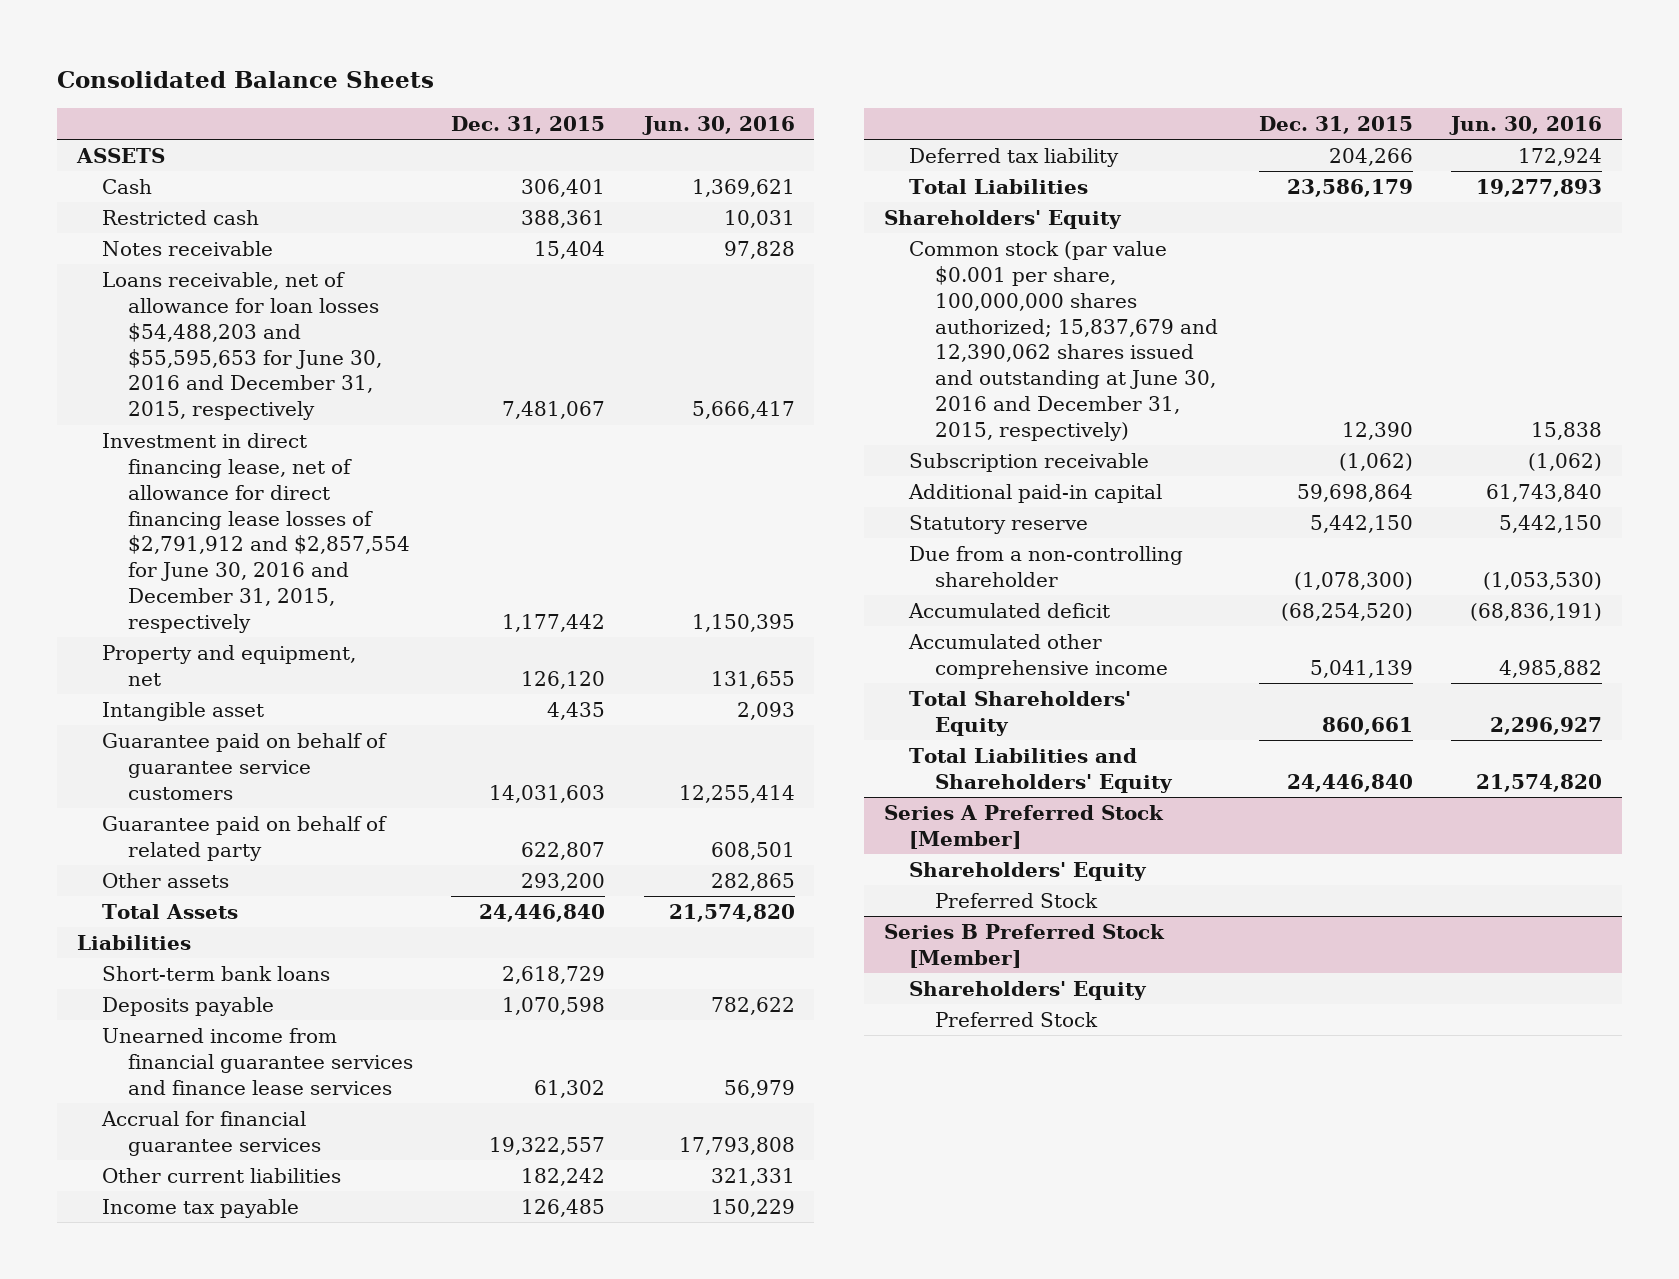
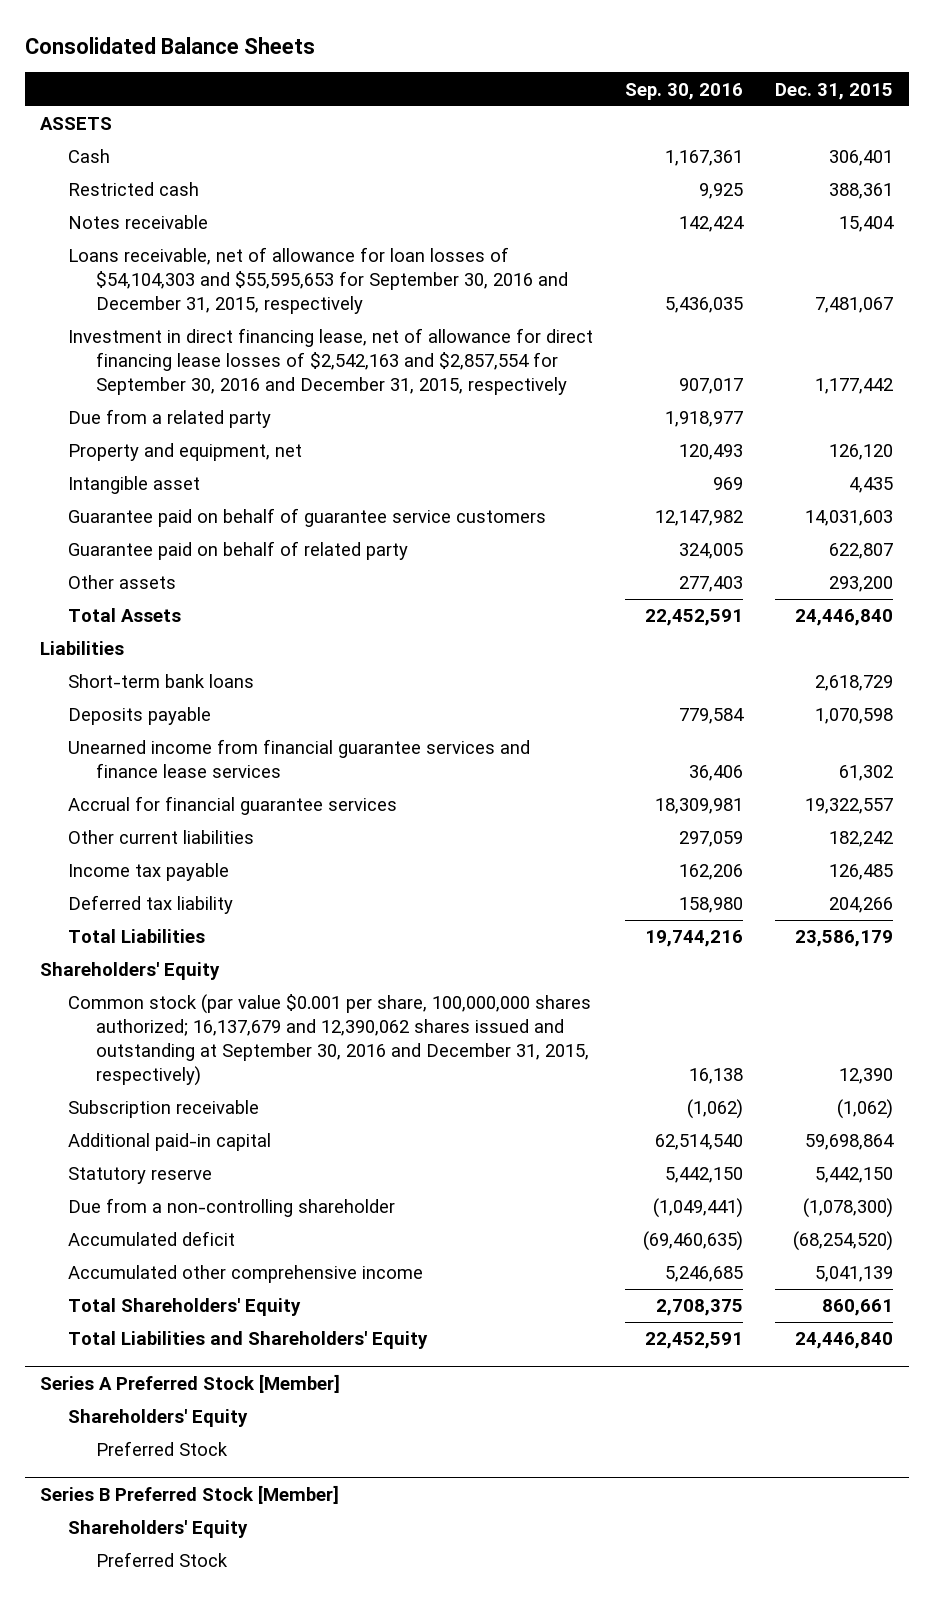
[642,115,796,135] Jun. 30, 2016 -> none
none -> [625,82,744,100] Sep. 30, 2016
[102,271,382,421] Loans receivable, net of allowance for loan losses $54,488,203 and $55,595,653 for June 30, 2016 and December 31, 2015, respectively -> [68,247,569,315] Loans receivable, net of allowance for loan losses of $54,104,303 and $55,595,653 for September 30, 2016 and December 31, 2015, respectively
[102,432,410,634] Investment in direct financing lease, net of allowance for direct financing lease losses of $2,791,912 and $2,857,554 for June 30, 2016 and December 31, 2015, respectively -> [68,328,594,396] Investment in direct financing lease, net of allowance for direct financing lease losses of $2,542,163 and $2,857,554 for September 30, 2016 and December 31, 2015, respectively
none -> [68,409,272,429] Due from a related party
[909,240,1218,442] Common stock (par value $0.001 per share, 100,000,000 shares authorized; 15,837,679 and 12,390,062 shares issued and outstanding at June 30, 2016 and December 31, 2015, respectively) -> [68,994,592,1087] Common stock (par value $0.001 per share, 100,000,000 shares authorized; 16,137,679 and 12,390,062 shares issued and outstanding at September 30, 2016 and December 31, 2015, respectively)

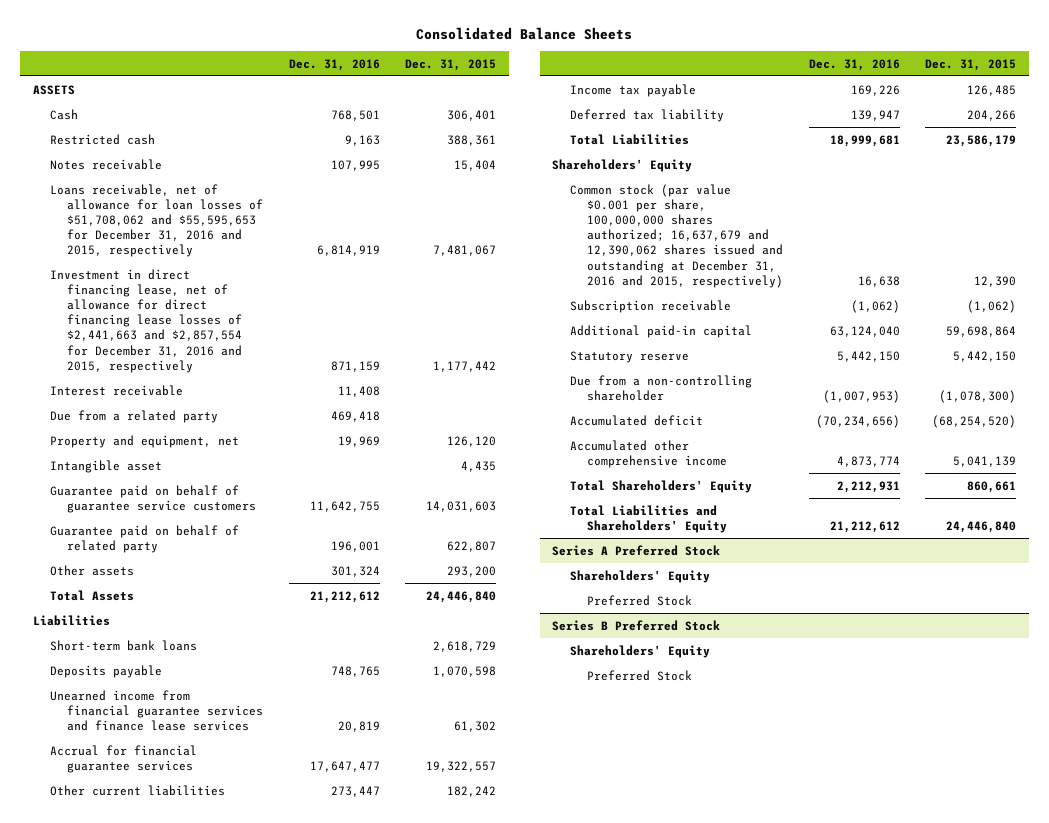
[625,82,744,100] Sep. 30, 2016 -> none
none -> [288,58,380,71] Dec. 31, 2016
[68,247,569,315] Loans receivable, net of allowance for loan losses of $54,104,303 and $55,595,653 for September 30, 2016 and December 31, 2015, respectively -> [49,183,264,258] Loans receivable, net of allowance for loan losses of $51,708,062 and $55,595,653 for December 31, 2016 and 2015, respectively
[68,328,594,396] Investment in direct financing lease, net of allowance for direct financing lease losses of $2,542,163 and $2,857,554 for September 30, 2016 and December 31, 2015, respectively -> [49,268,243,373] Investment in direct financing lease, net of allowance for direct financing lease losses of $2,441,663 and $2,857,554 for December 31, 2016 and 2015, respectively
none -> [49,384,183,396] Interest receivable
[68,994,592,1087] Common stock (par value $0.001 per share, 100,000,000 shares authorized; 16,137,679 and 12,390,062 shares issued and outstanding at September 30, 2016 and December 31, 2015, respectively) -> [569,183,784,288] Common stock (par value $0.001 per share, 100,000,000 shares authorized; 16,637,679 and 12,390,062 shares issued and outstanding at December 31, 2016 and 2015, respectively)
[40,1374,341,1394] Series A Preferred Stock [Member] -> [552,544,721,556] Series A Preferred Stock
[40,1485,340,1505] Series B Preferred Stock [Member] -> [552,619,721,631] Series B Preferred Stock

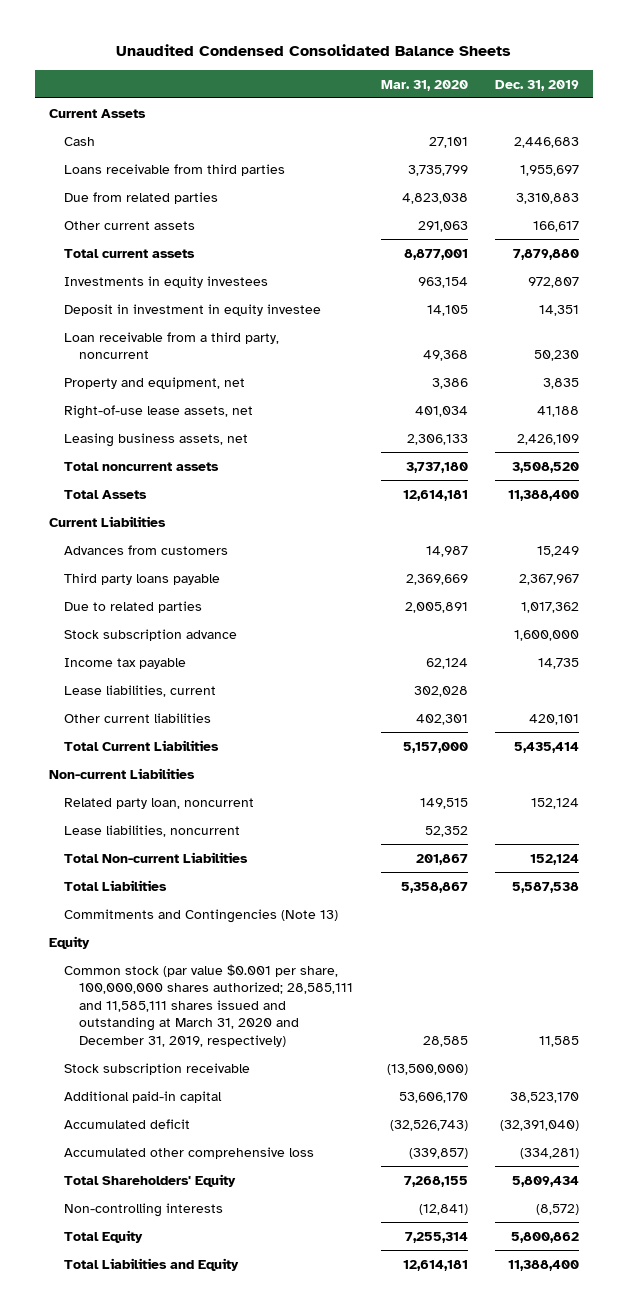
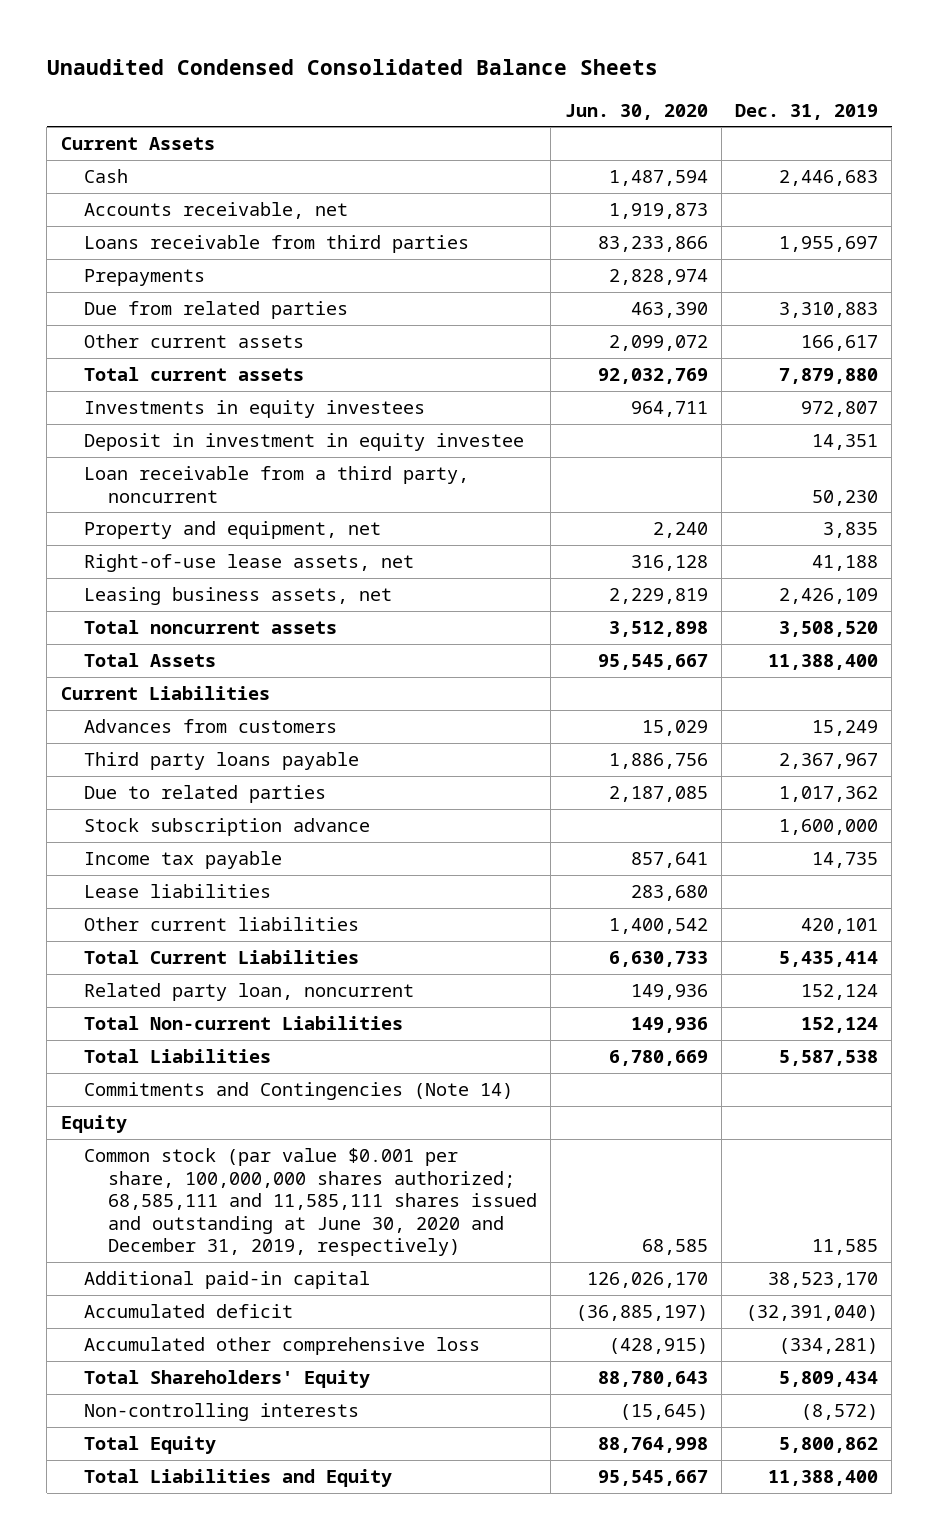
[380,79,468,91] Mar. 31, 2020 -> none
none -> [564,103,708,120] Jun. 30, 2020
none -> [84,201,349,219] Accounts receivable, net
none -> [84,268,206,286] Prepayments
[63,684,216,697] Lease liabilities, current -> [84,883,272,898] Lease liabilities
[48,767,195,779] Non-current Liabilities -> none
[63,824,240,837] Lease liabilities, noncurrent -> none
[63,908,338,923] Commitments and Contingencies (Note 13) -> [84,1081,514,1100] Commitments and Contingencies (Note 14)
[63,1062,250,1075] Stock subscription receivable -> none
[63,963,353,1047] Common stock (par value $0.001 per share, 100,000,000 shares authorized; 28,585,111 and 11,585,111 shares issued and outstanding at March 31, 2020 and December 31, 2019, respectively) -> [84,1147,538,1257] Common stock (par value $0.001 per share, 100,000,000 shares authorized; 68,585,111 and 11,585,111 shares issued and outstanding at June 30, 2020 and December 31, 2019, respectively)

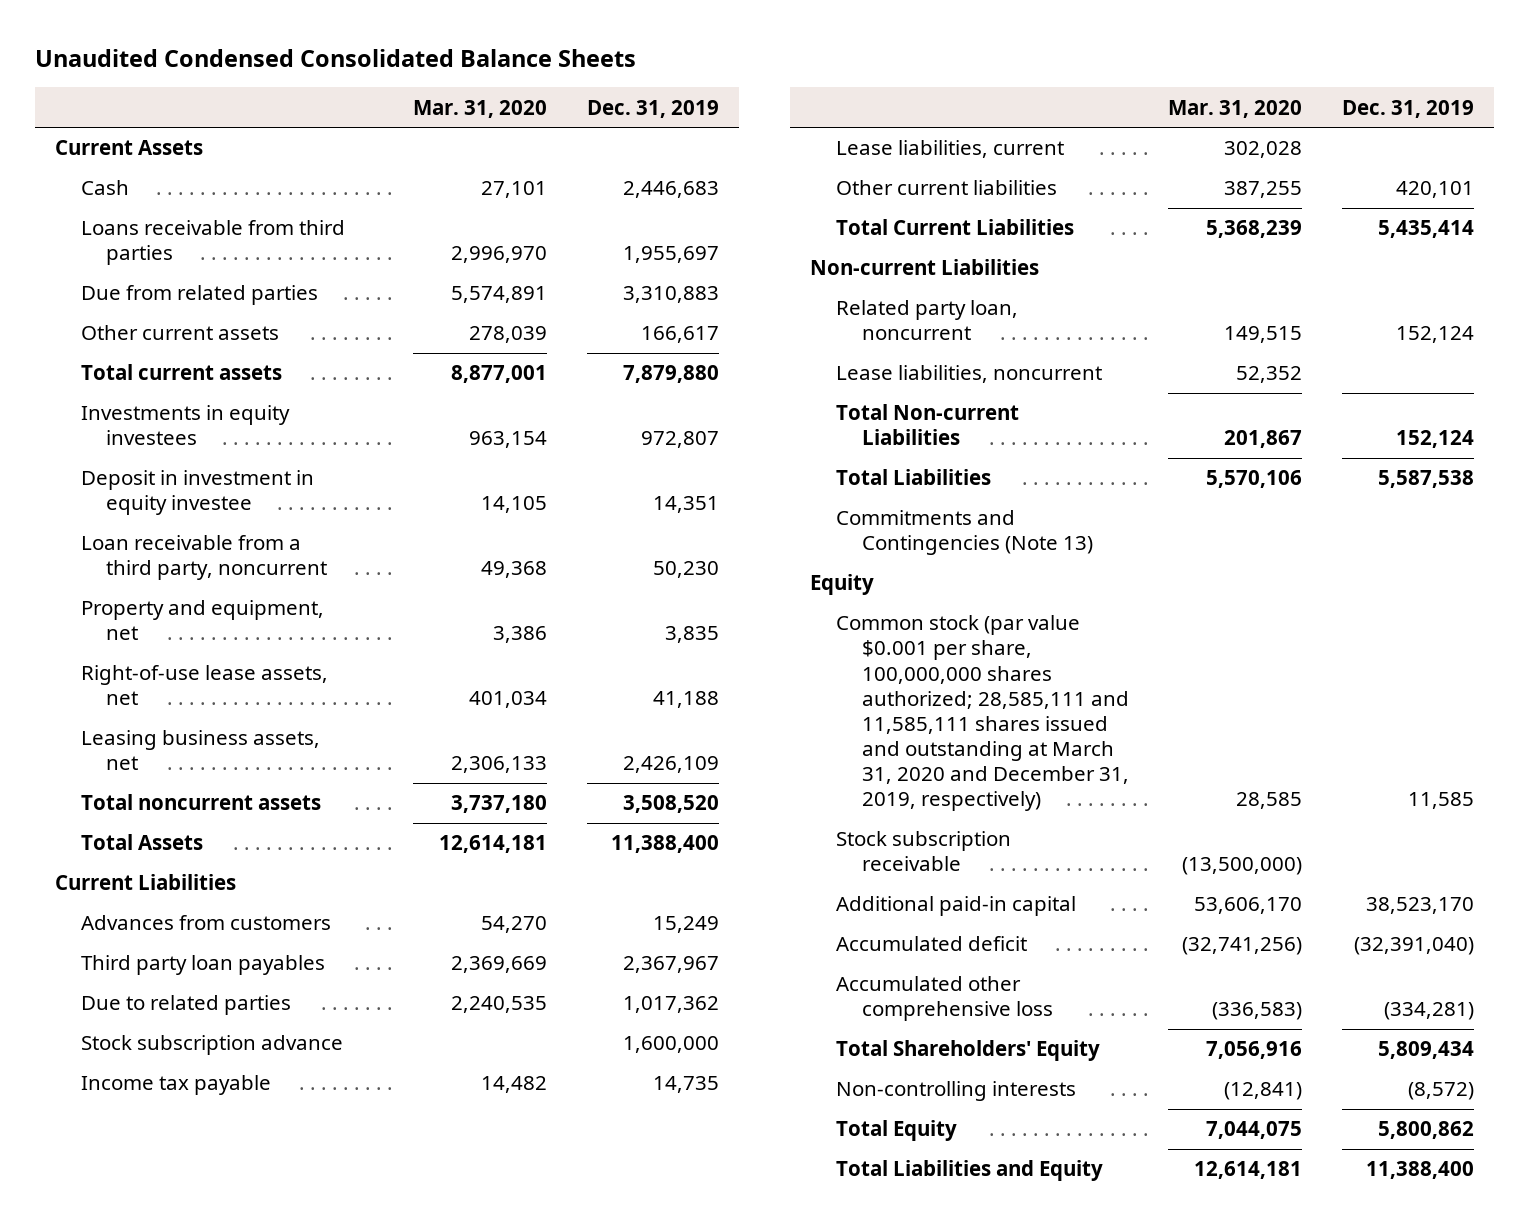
[564,103,708,120] Jun. 30, 2020 -> none
none -> [413,99,548,118] Mar. 31, 2020
[84,201,349,219] Accounts receivable, net -> none
[84,268,206,286] Prepayments -> none
[84,751,360,770] Third party loans payable -> [80,955,325,976] Third party loan payables
[84,883,272,898] Lease liabilities -> [835,140,1064,159] Lease liabilities, current
none -> [810,259,1040,276] Non-current Liabilities
none -> [835,365,1102,384] Lease liabilities, noncurrent
[84,1081,514,1100] Commitments and Contingencies (Note 14) -> [835,510,1093,556] Commitments and Contingencies (Note 13)
[84,1147,538,1257] Common stock (par value $0.001 per share, 100,000,000 shares authorized; 68,585,111 and 11,585,111 shares issued and outstanding at June 30, 2020 and December 31, 2019, respectively) -> [835,615,1129,812] Common stock (par value $0.001 per share, 100,000,000 shares authorized; 28,585,111 and 11,585,111 shares issued and outstanding at March 31, 2020 and December 31, 2019, respectively)
none -> [835,831,1011,872] Stock subscription receivable

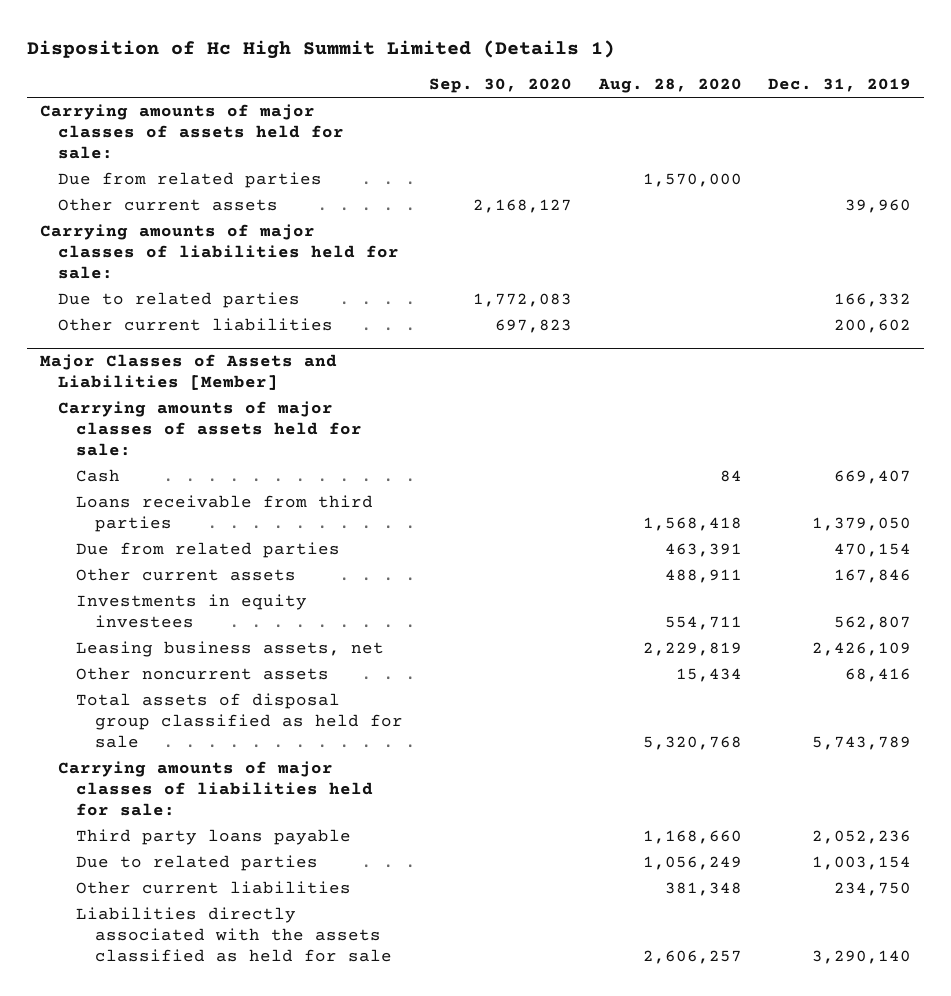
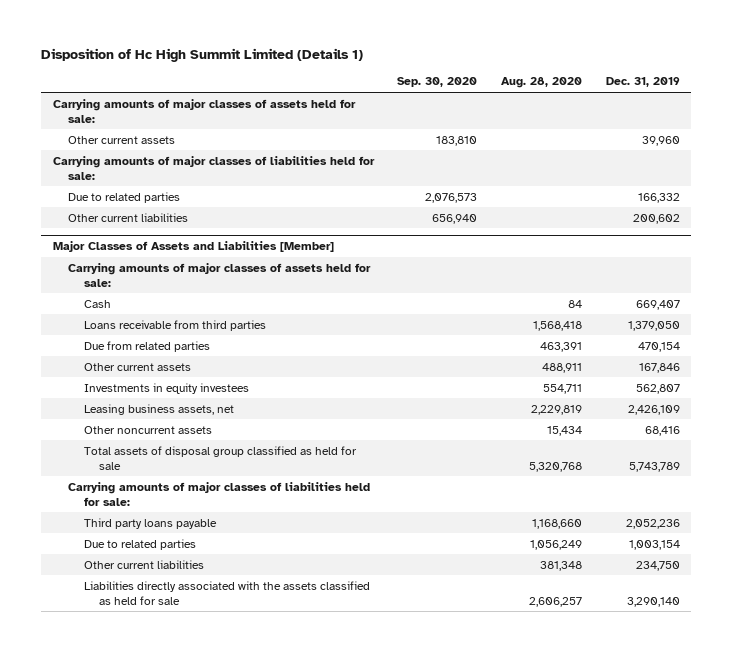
[58,171,323,188] Due from related parties -> none
[473,198,573,213] 2,168,127 -> [436,135,478,146] 183,810
[473,292,573,307] 1,772,083 -> [425,192,478,203] 2,076,573
[495,318,573,333] 697,823 -> [432,213,478,224] 656,940

